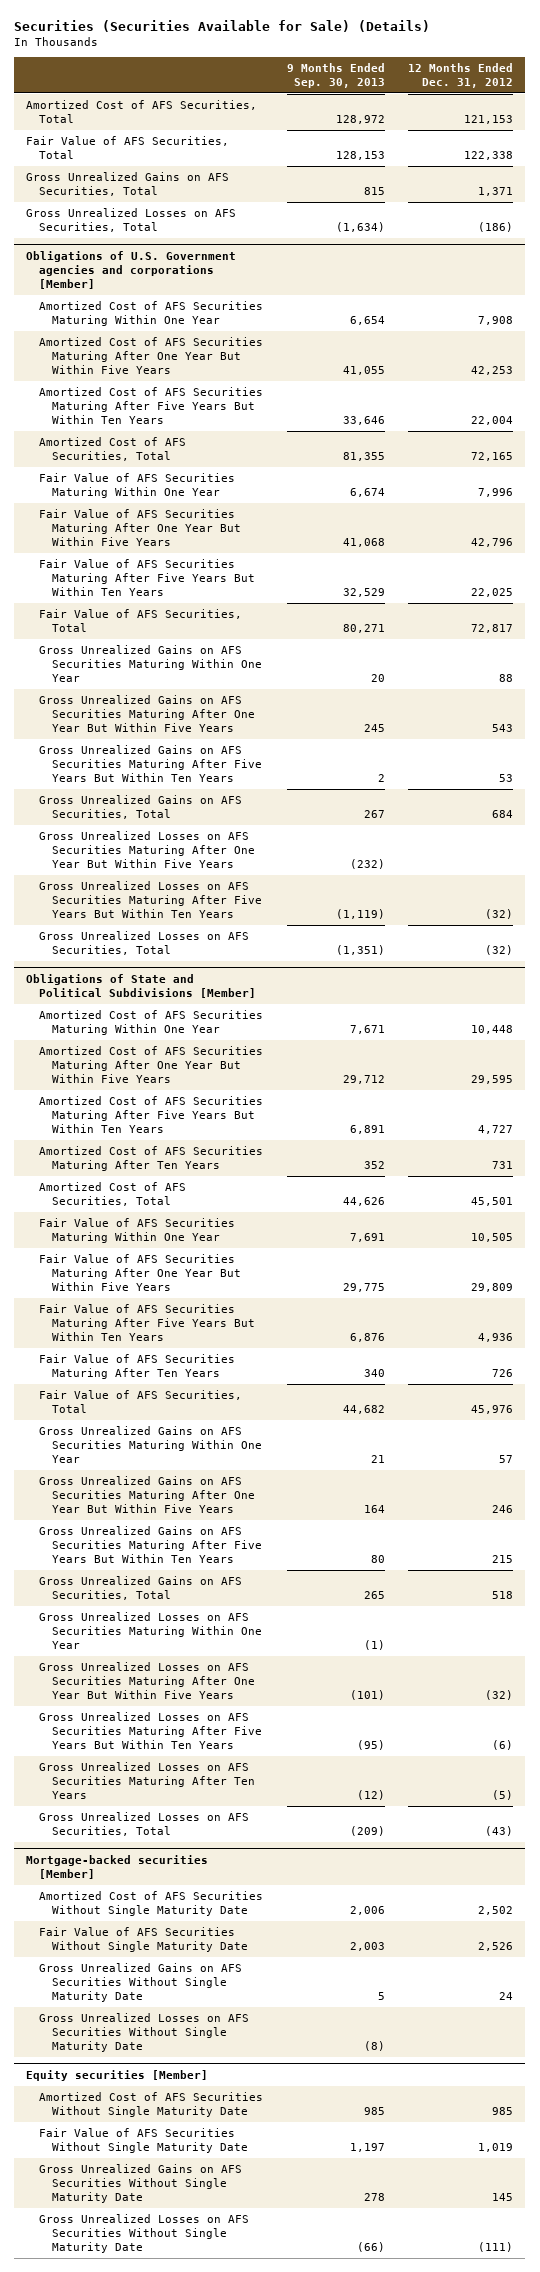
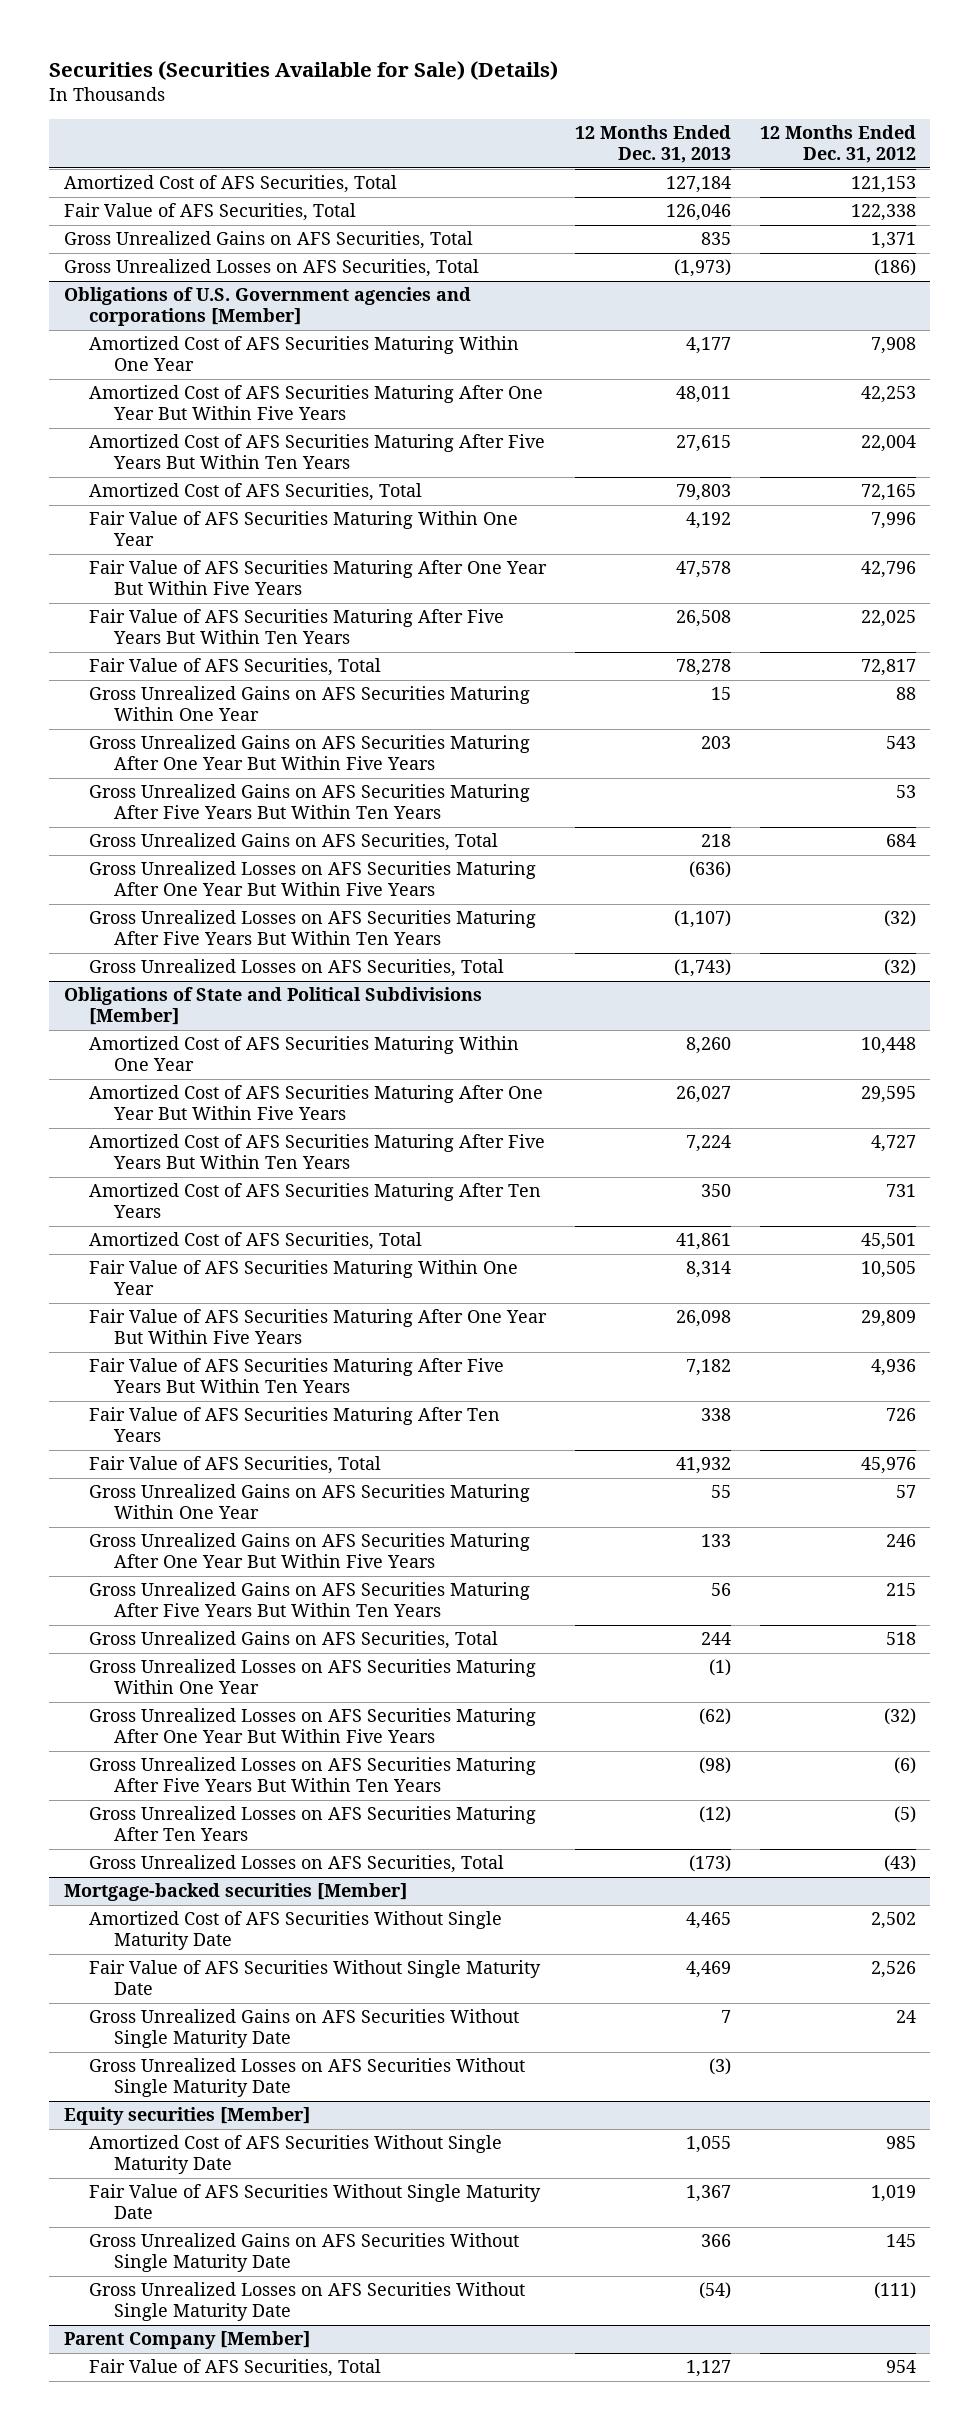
[286,63,385,89] 9 Months Ended Sep. 30, 2013 -> none
none -> [575,125,732,164] 12 Months Ended Dec. 31, 2013
none -> [63,2331,310,2350] Parent Company [Member]
none -> [89,2359,382,2378] Fair Value of AFS Securities, Total

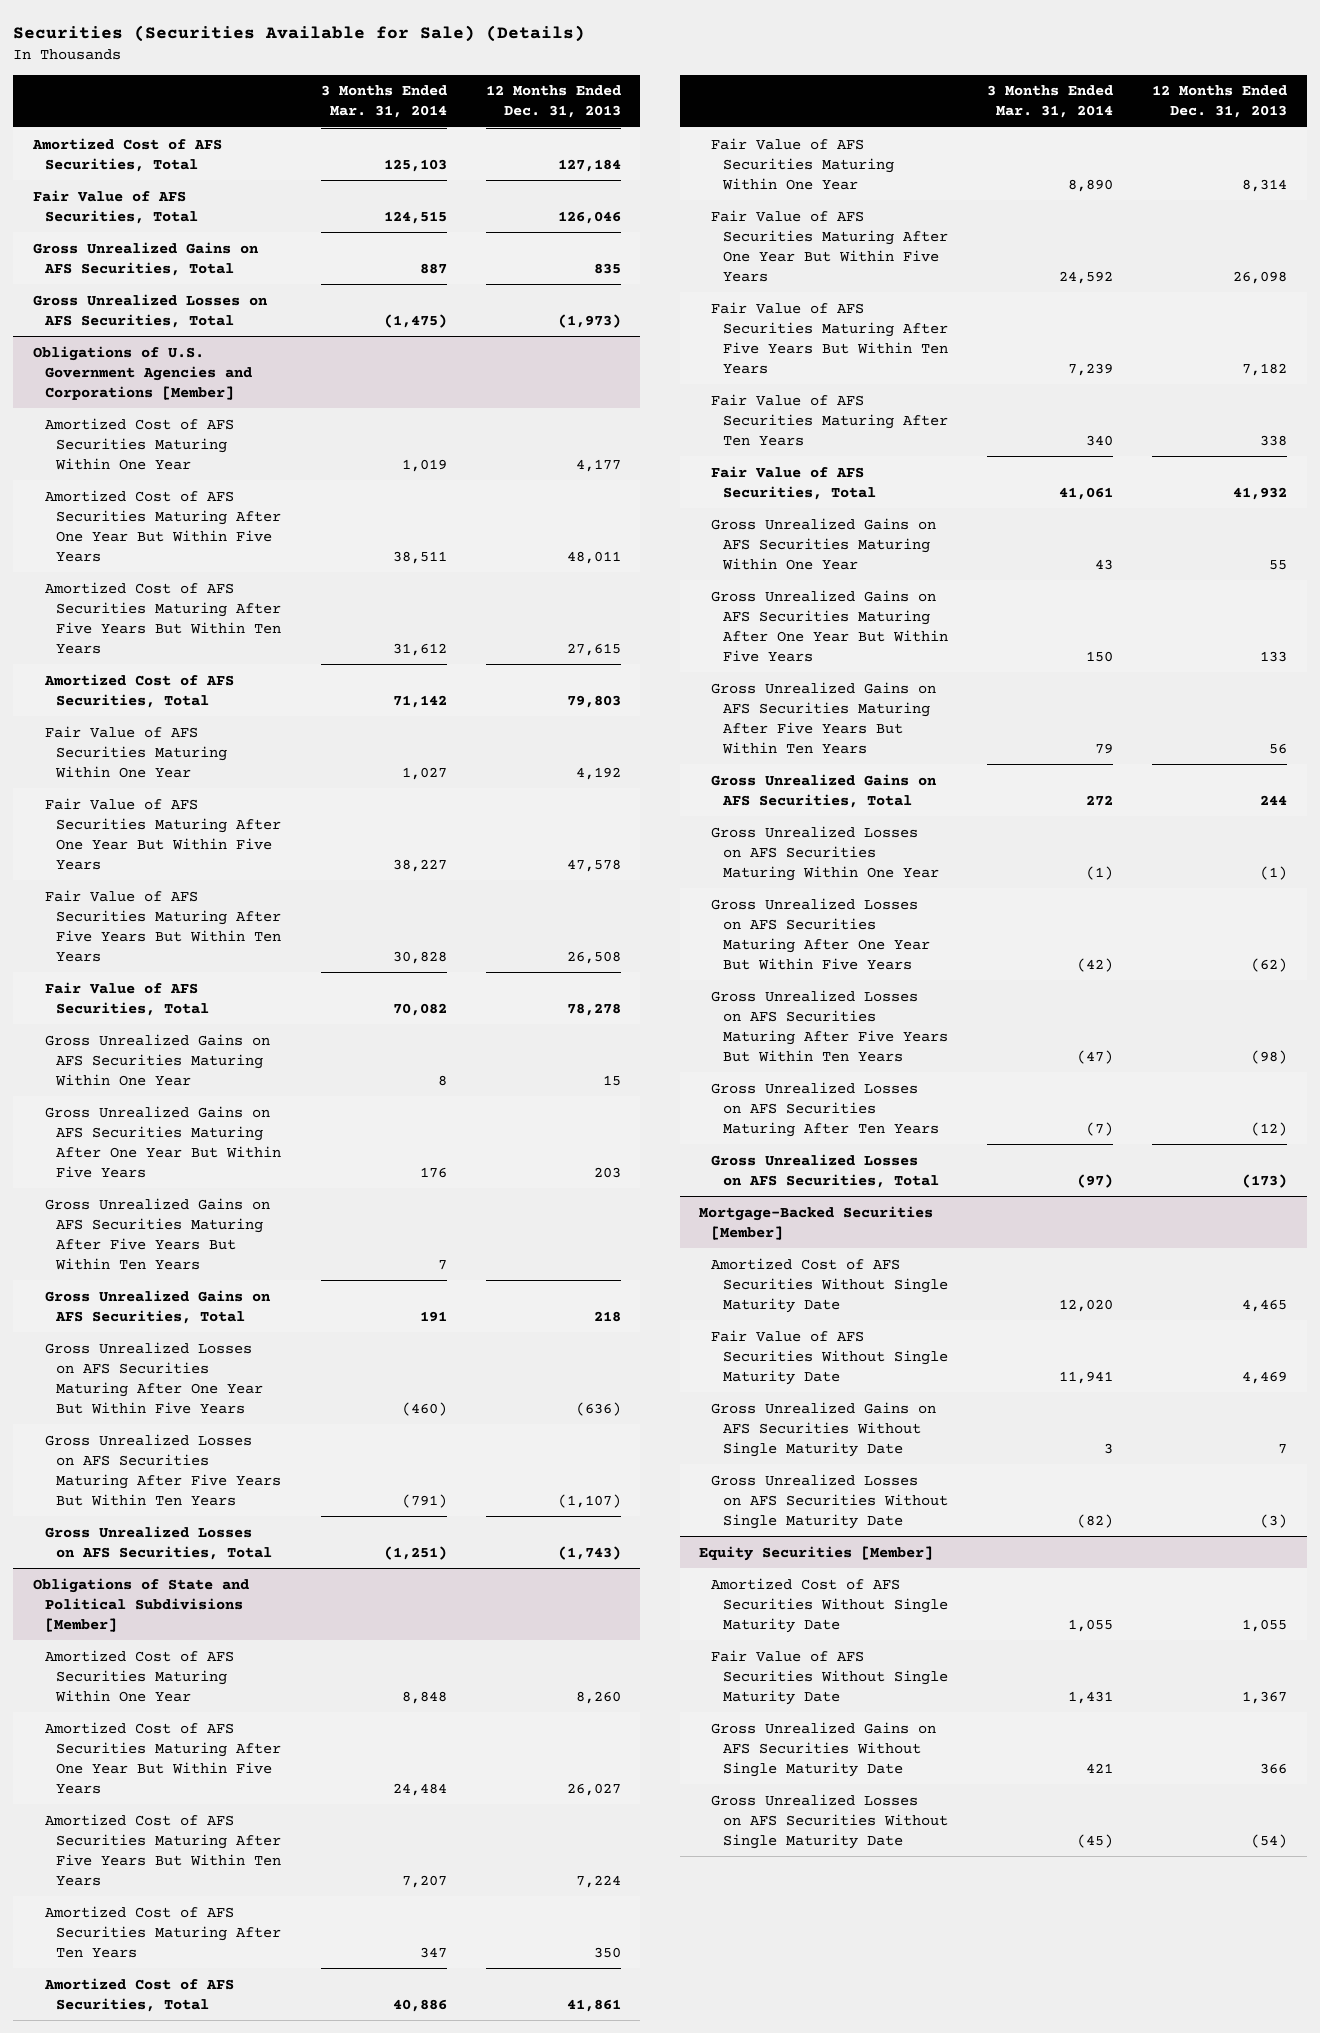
[759,125,916,164] 12 Months Ended Dec. 31, 2012 -> none
none -> [320,85,447,119] 3 Months Ended Mar. 31, 2014
[63,287,471,327] Obligations of U.S. Government agencies and corporations [Member] -> [32,345,252,400] Obligations of U.S. Government Agencies and Corporations [Member]
[63,1883,407,1902] Mortgage-backed securities [Member] -> [699,1205,934,1240] Mortgage-Backed Securities [Member]
[63,2107,310,2126] Equity securities [Member] -> [699,1545,934,1561] Equity Securities [Member]
[63,2331,310,2350] Parent Company [Member] -> none
[89,2359,382,2378] Fair Value of AFS Securities, Total -> none

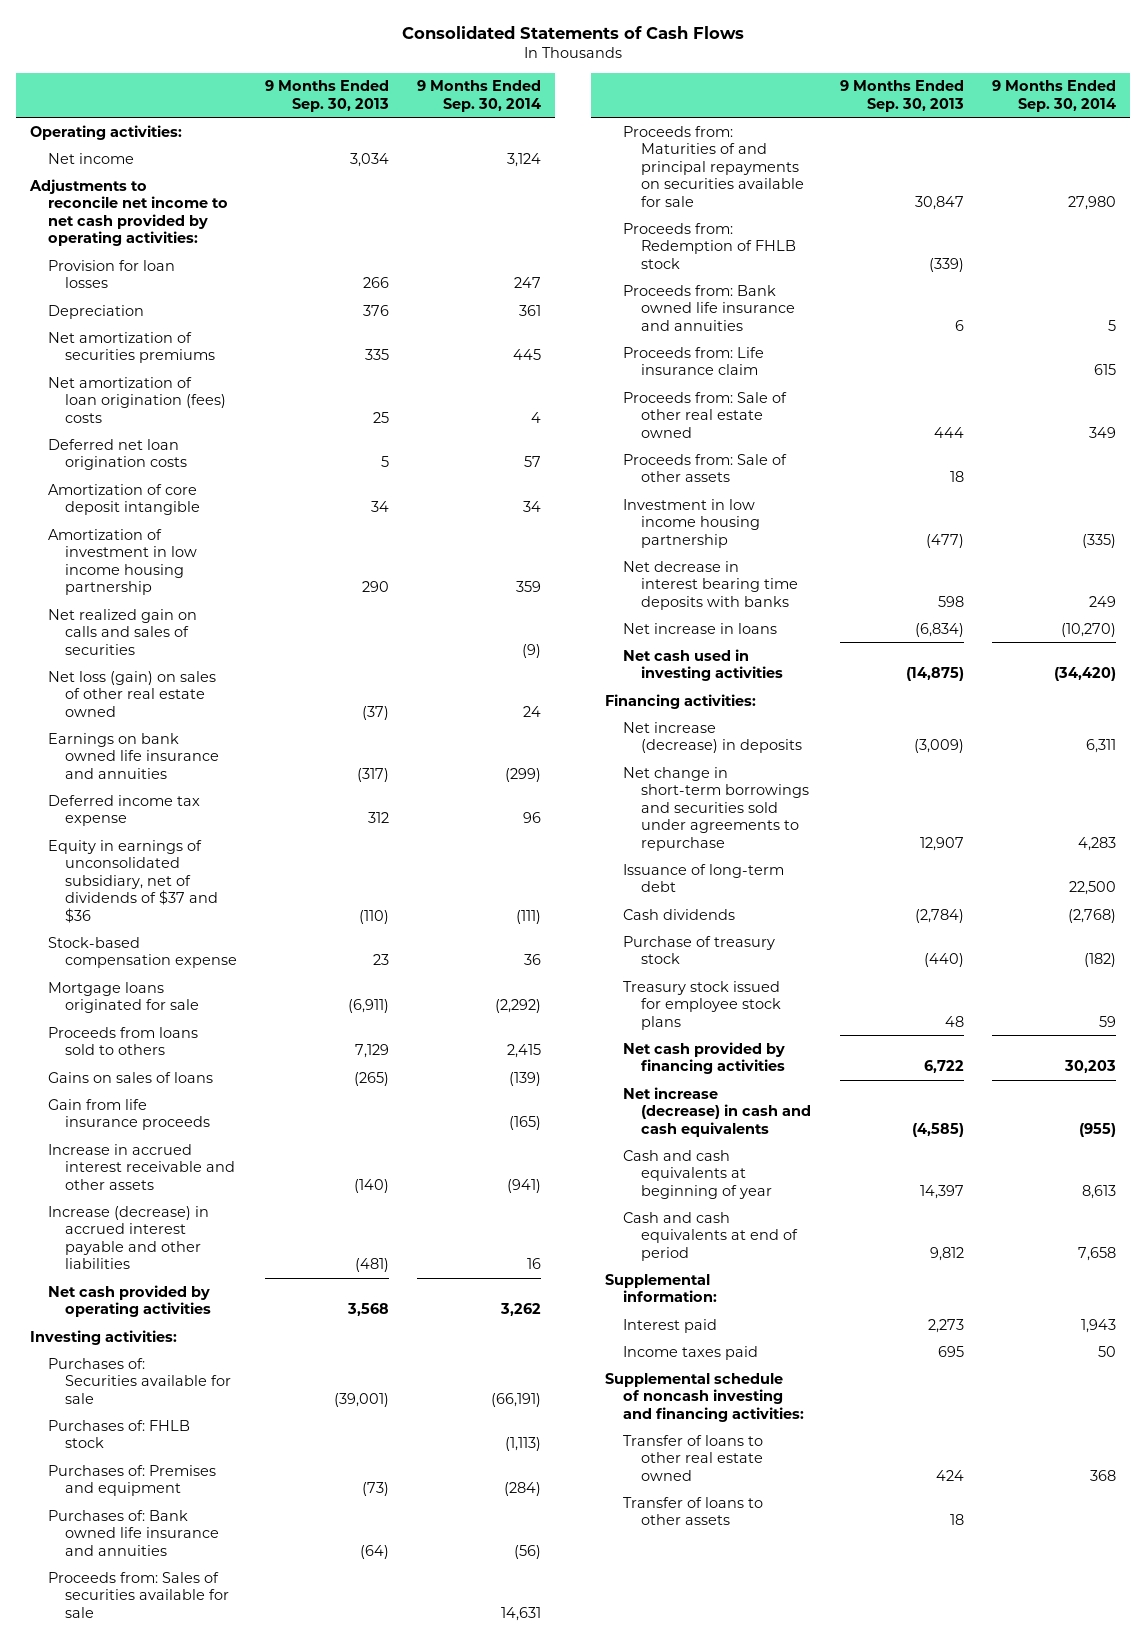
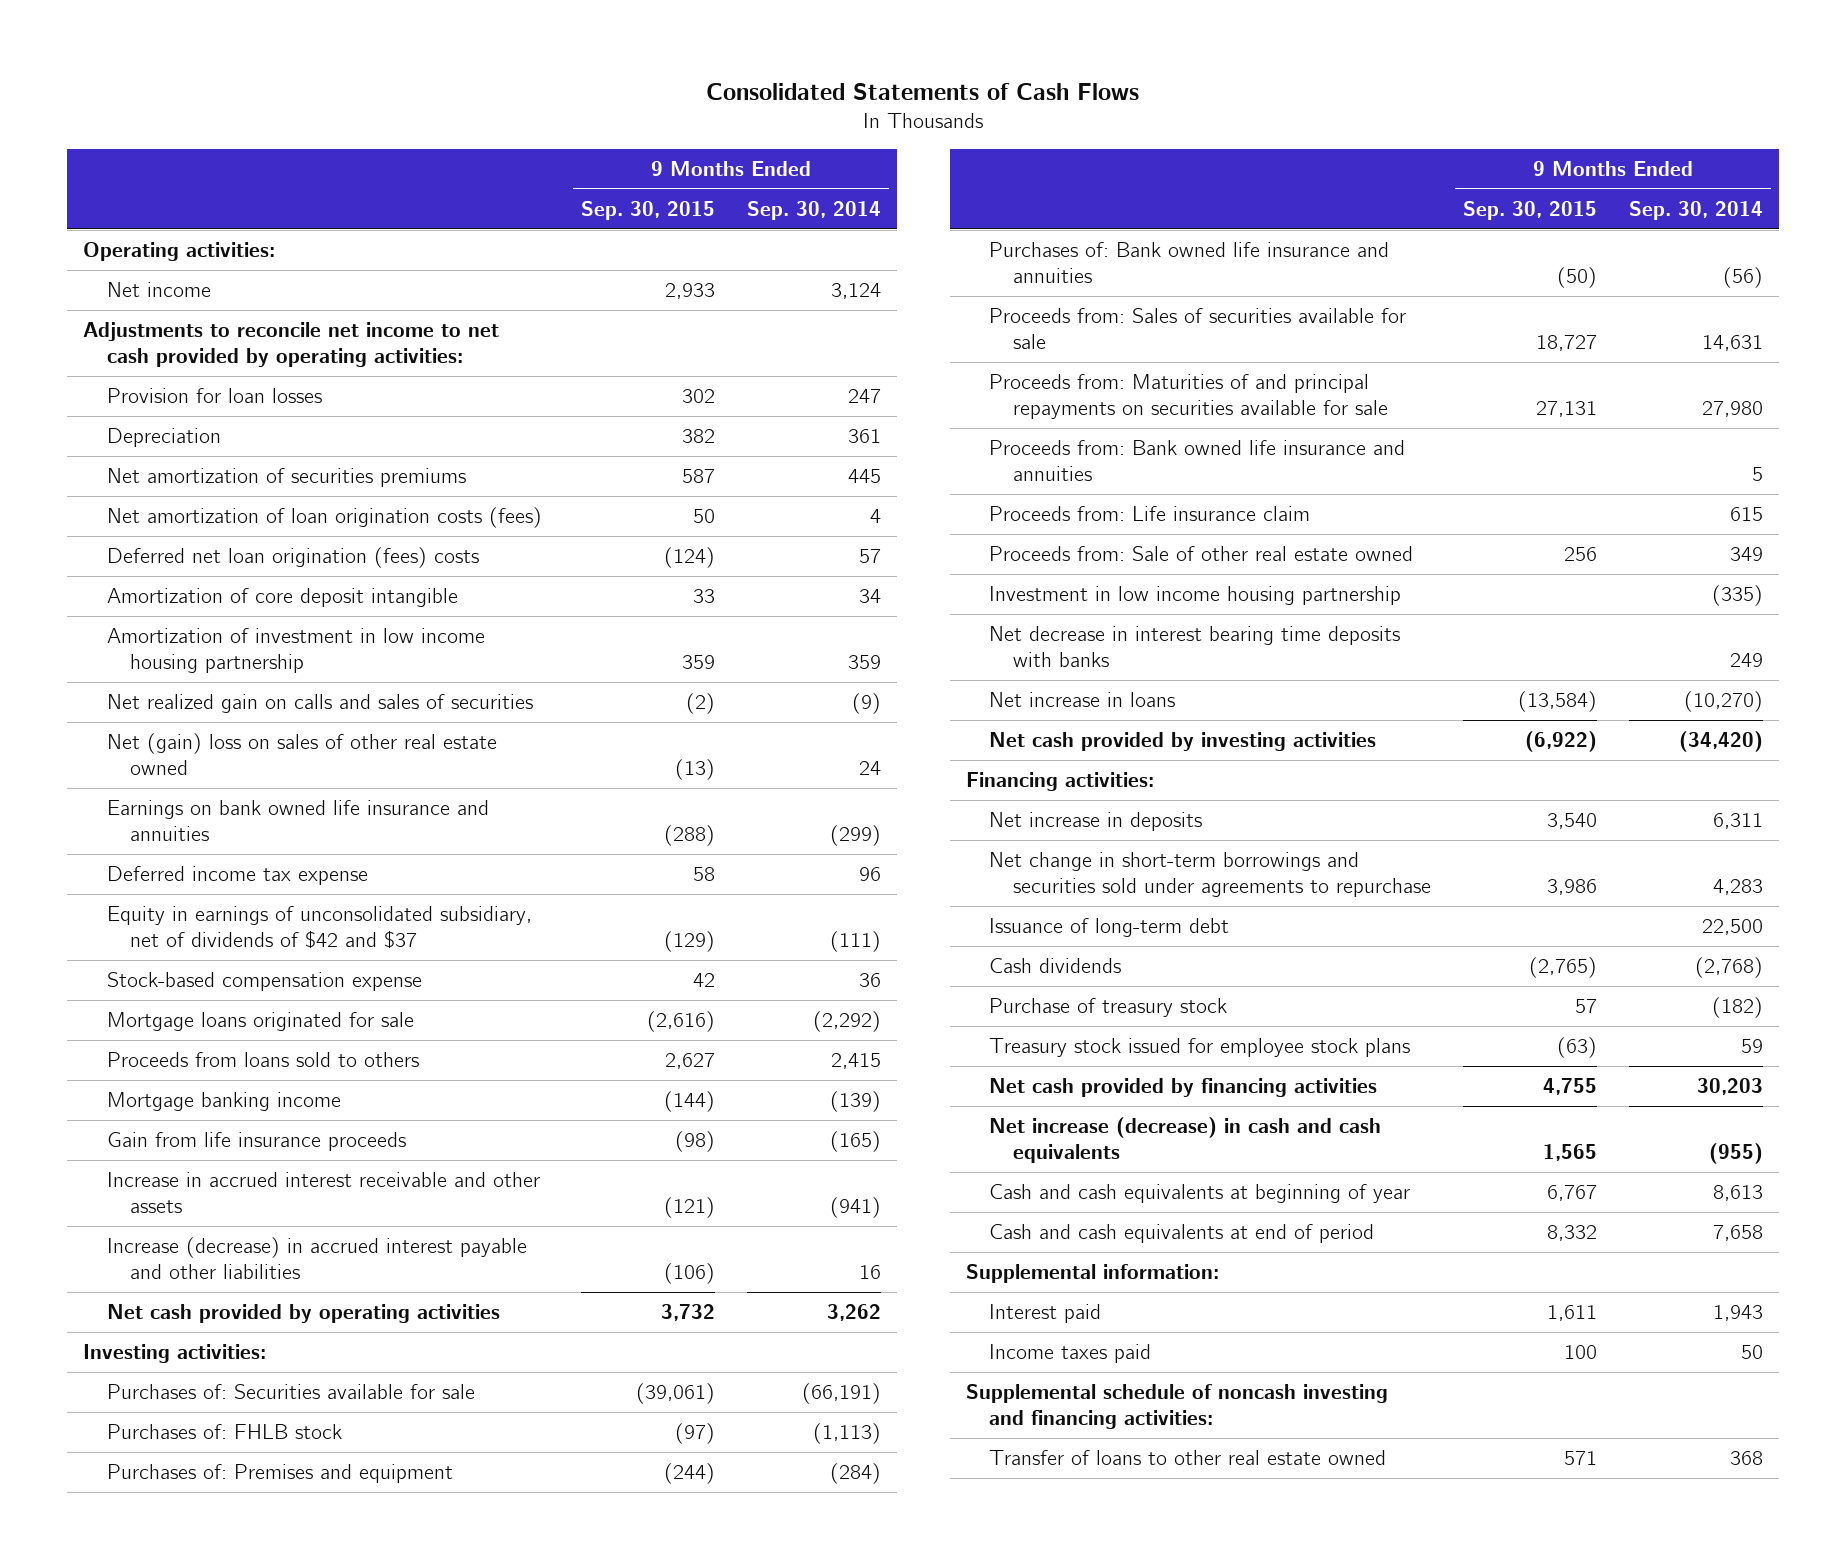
[265,80,390,112] 9 Months Ended Sep. 30, 2013 -> none
none -> [580,201,715,221] Sep. 30, 2015
[47,376,227,423] Net amortization of loan origination (fees) costs -> [106,507,542,529] Net amortization of loan origination costs (fees)
[47,438,188,471] Deferred net loan origination costs -> [106,547,479,569] Deferred net loan origination (fees) costs
[47,670,216,717] Net loss (gain) on sales of other real estate owned -> [106,733,497,776] Net (gain) loss on sales of other real estate owned
[47,839,219,923] Equity in earnings of unconsolidated subsidiary, net of dividends of $37 and $36 -> [106,906,532,950] Equity in earnings of unconsolidated subsidiary, net of dividends of $42 and $37
[47,1071,213,1083] Gains on sales of loans -> [106,1092,341,1112] Mortgage banking income
[622,222,796,269] Proceeds from: Redemption of FHLB stock -> none
[622,453,787,483] Proceeds from: Sale of other assets -> none
[622,648,783,682] Net cash used in investing activities -> [989,732,1377,752] Net cash provided by investing activities
[622,721,802,754] Net increase (decrease) in deposits -> [989,812,1203,832] Net increase in deposits
[622,1496,763,1526] Transfer of loans to other assets -> none

